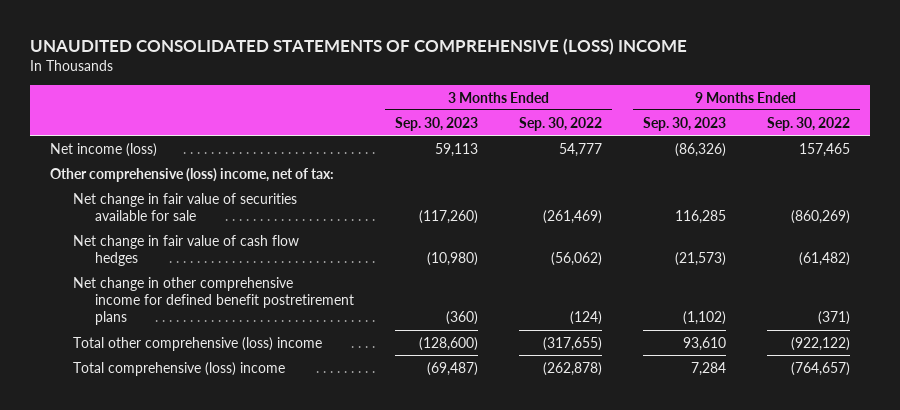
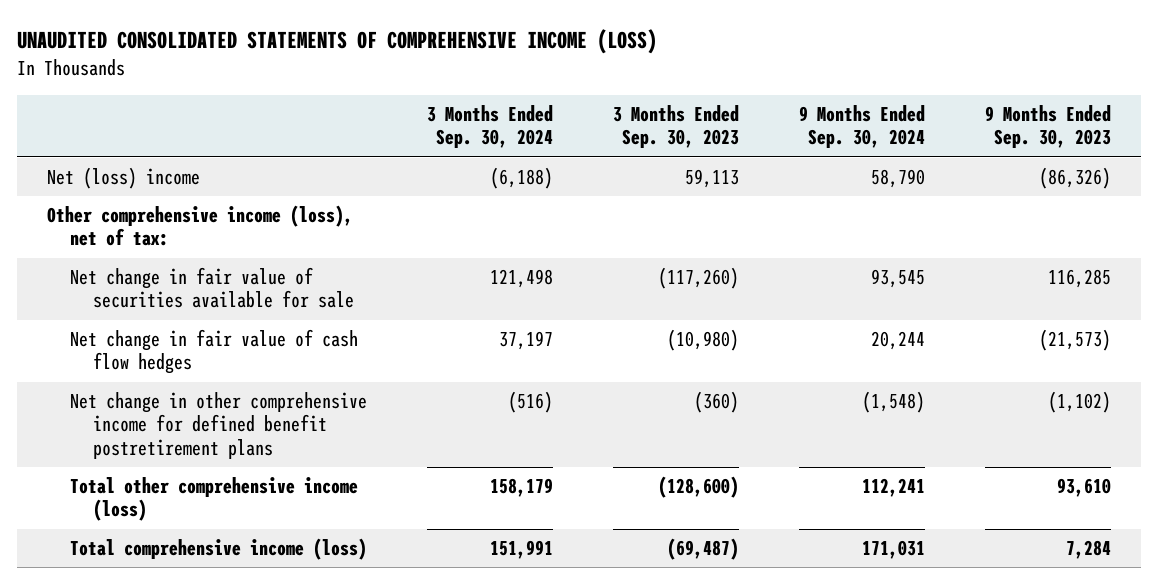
[29,37,687,55] UNAUDITED CONSOLIDATED STATEMENTS OF COMPREHENSIVE (LOSS) INCOME -> [16,28,657,54] UNAUDITED CONSOLIDATED STATEMENTS OF COMPREHENSIVE INCOME (LOSS)
[518,116,602,131] Sep. 30, 2022 -> none
[766,116,850,131] Sep. 30, 2022 -> none
none -> [426,105,553,149] 3 Months Ended Sep. 30, 2024
none -> [798,105,925,149] 9 Months Ended Sep. 30, 2024
[50,142,158,157] Net income (loss) -> [46,167,200,190] Net (loss) income
[50,167,335,182] Other comprehensive (loss) income, net of tax: -> [46,205,353,247] Other comprehensive income (loss), net of tax:
[72,336,322,351] Total other comprehensive (loss) income -> [69,477,358,522] Total other comprehensive income (loss)
[72,361,285,376] Total comprehensive (loss) income -> [69,538,367,561] Total comprehensive income (loss)

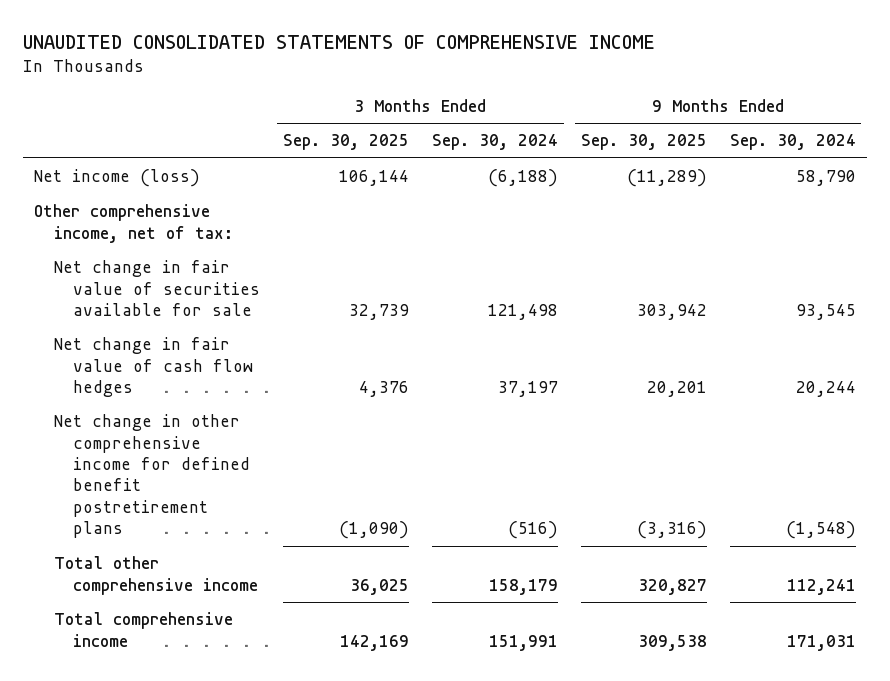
[16,28,657,54] UNAUDITED CONSOLIDATED STATEMENTS OF COMPREHENSIVE INCOME (LOSS) -> [23,35,656,50] UNAUDITED CONSOLIDATED STATEMENTS OF COMPREHENSIVE INCOME
[612,105,739,149] 3 Months Ended Sep. 30, 2023 -> none
[984,105,1111,149] 9 Months Ended Sep. 30, 2023 -> none
none -> [282,134,409,151] Sep. 30, 2025
none -> [580,134,707,151] Sep. 30, 2025
[46,167,200,190] Net (loss) income -> [34,169,201,188] Net income (loss)
[46,205,353,247] Other comprehensive income (loss), net of tax: -> [34,204,233,243] Other comprehensive income, net of tax:
[69,477,358,522] Total other comprehensive income (loss) -> [53,556,258,595] Total other comprehensive income
[69,538,367,561] Total comprehensive income (loss) -> [53,612,233,647] Total comprehensive income

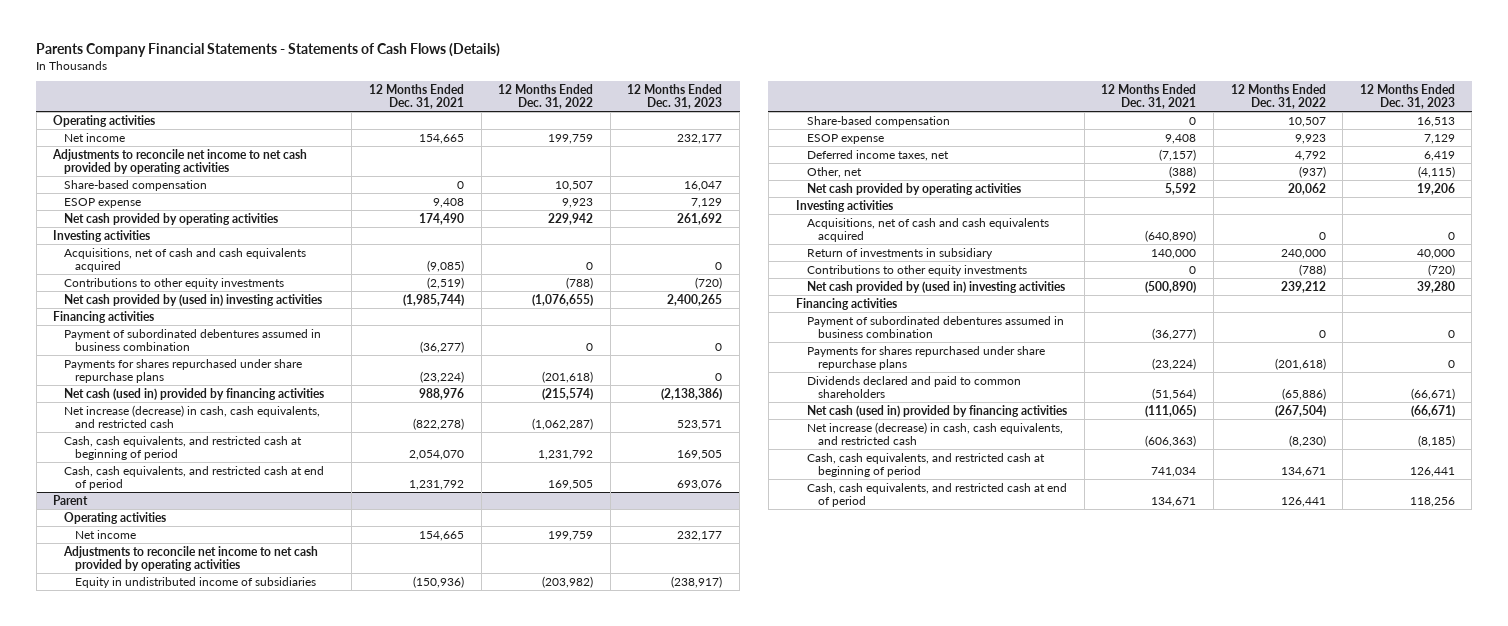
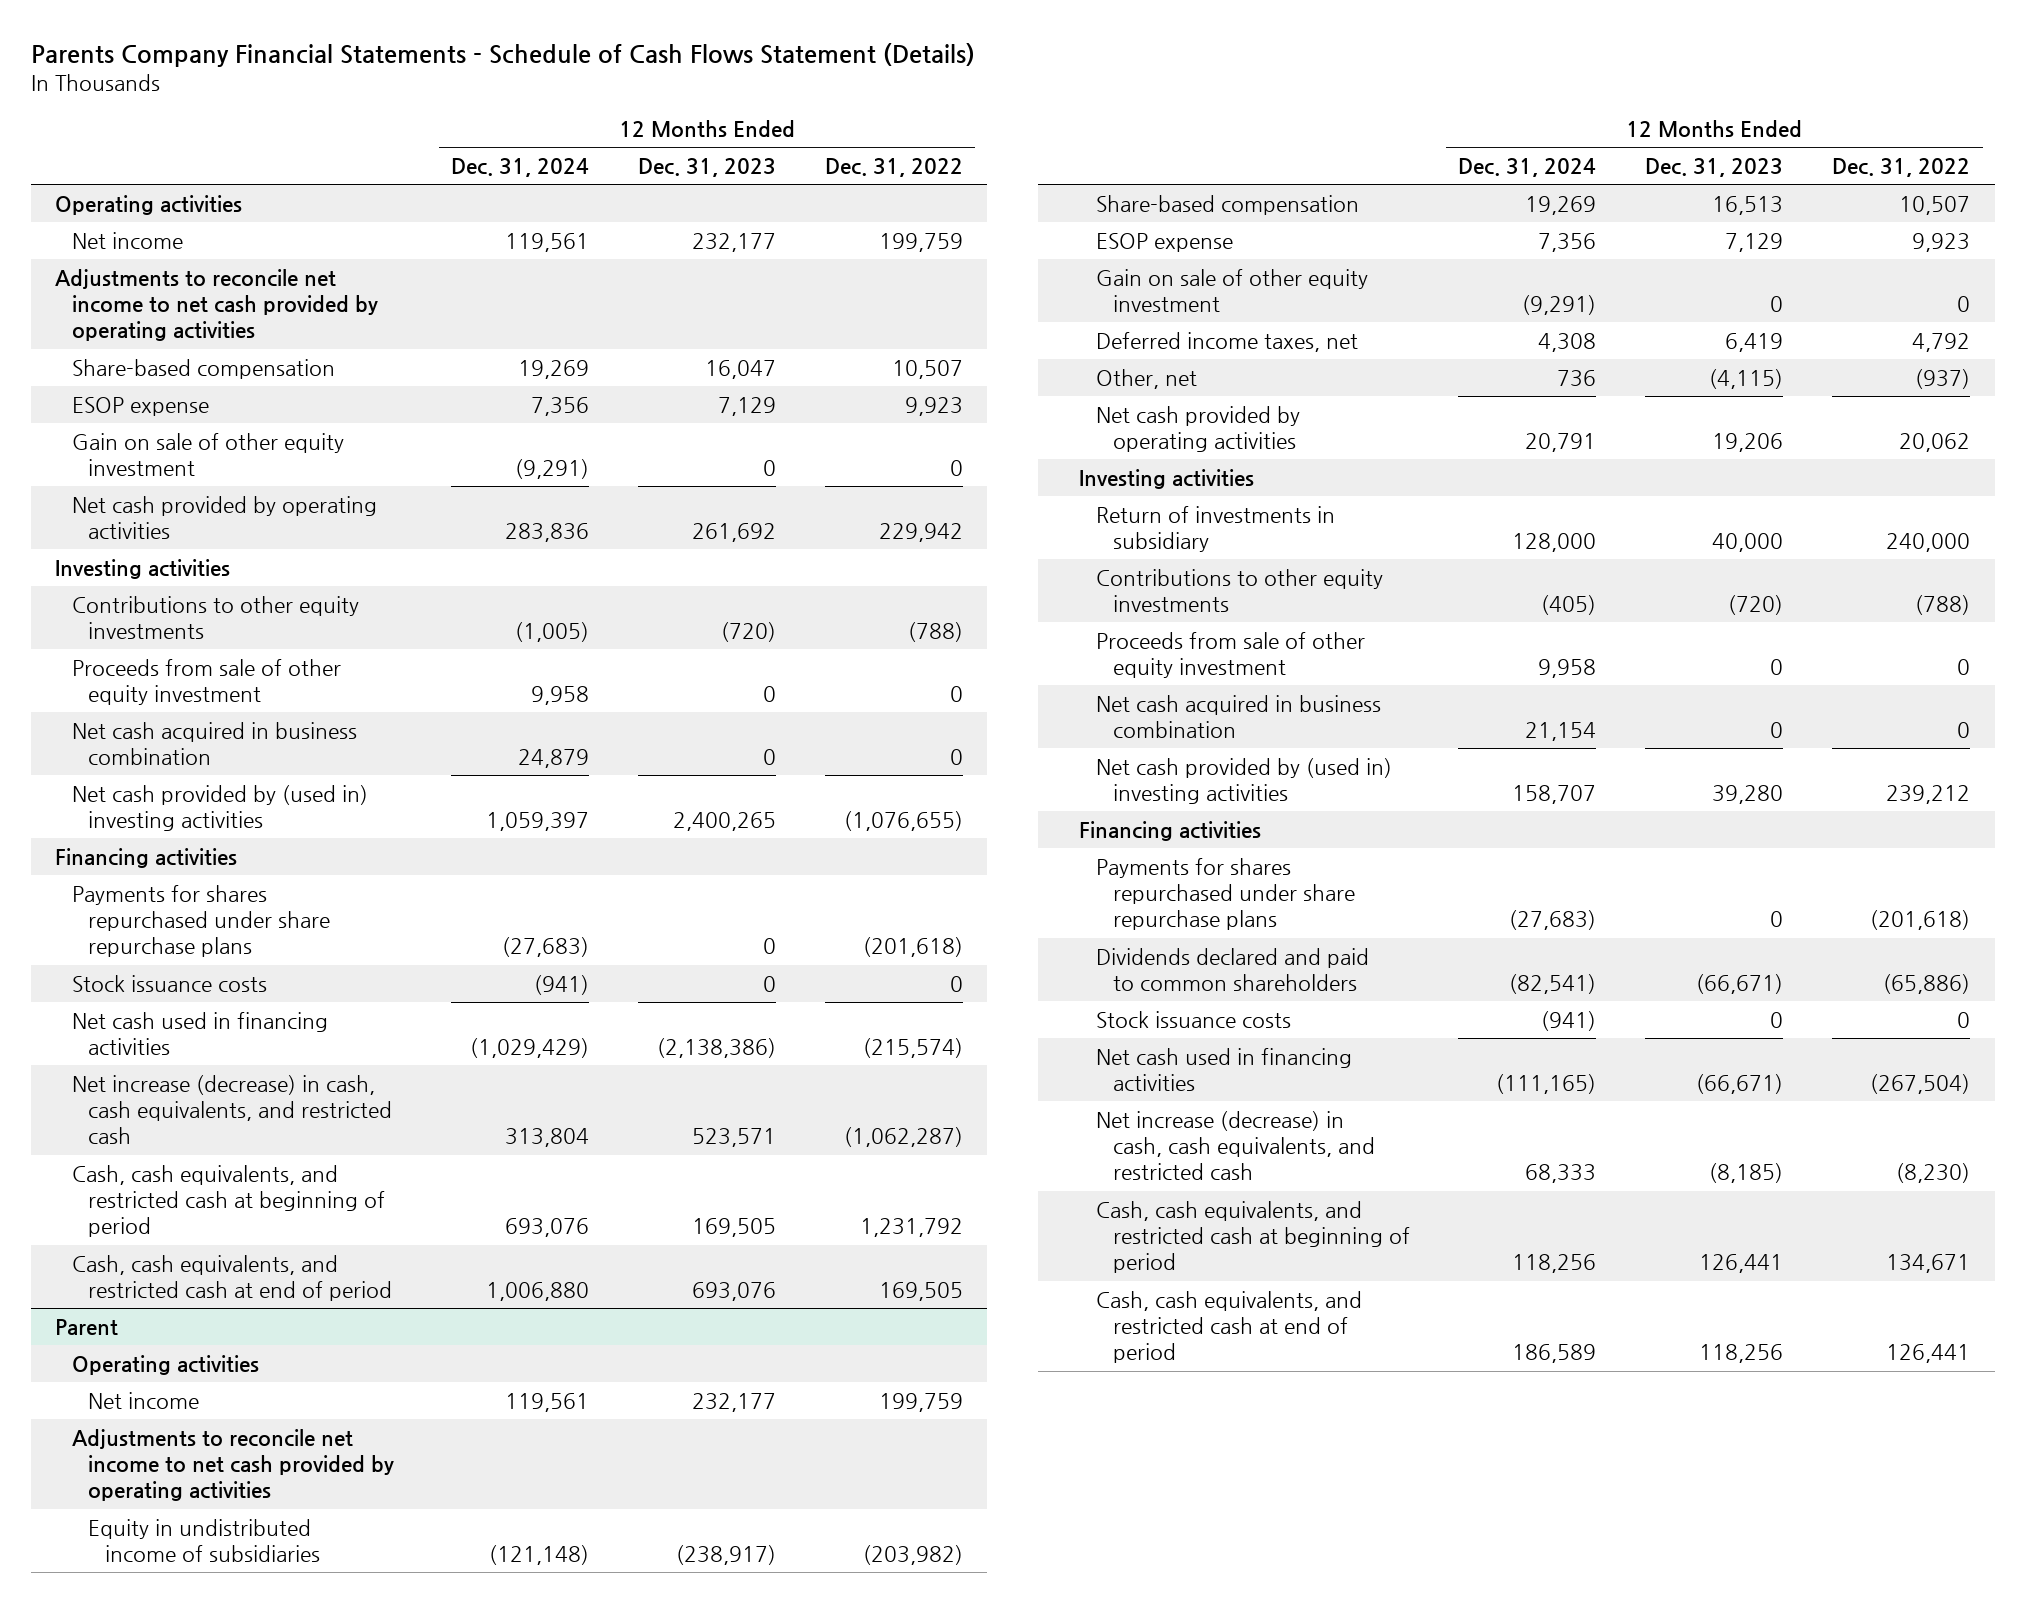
[36,43,501,58] Parents Company Financial Statements - Statements of Cash Flows (Details) -> [30,43,975,68] Parents Company Financial Statements - Schedule of Cash Flows Statement (Details)
[369,83,465,110] 12 Months Ended Dec. 31, 2021 -> none
none -> [450,158,589,178] Dec. 31, 2024
none -> [71,432,344,476] Gain on sale of other equity investment
[64,247,307,272] Acquisitions, net of cash and cash equivalents acquired -> none
none -> [71,658,341,705] Proceeds from sale of other equity investment
none -> [71,721,357,765] Net cash acquired in business combination
[64,328,322,351] Payment of subordinated debentures assumed in business combination -> none
none -> [71,974,267,992] Stock issuance costs
[64,387,325,400] Net cash (used in) provided by financing activities -> [71,1011,328,1055] Net cash used in financing activities
none -> [1095,268,1368,312] Gain on sale of other equity investment
[807,217,1050,242] Acquisitions, net of cash and cash equivalents acquired -> none
none -> [1095,631,1365,678] Proceeds from sale of other equity investment
none -> [1095,694,1381,738] Net cash acquired in business combination
[807,315,1065,338] Payment of subordinated debentures assumed in business combination -> none
none -> [1095,1010,1291,1028] Stock issuance costs
[807,404,1068,417] Net cash (used in) provided by financing activities -> [1095,1047,1352,1091] Net cash used in financing activities

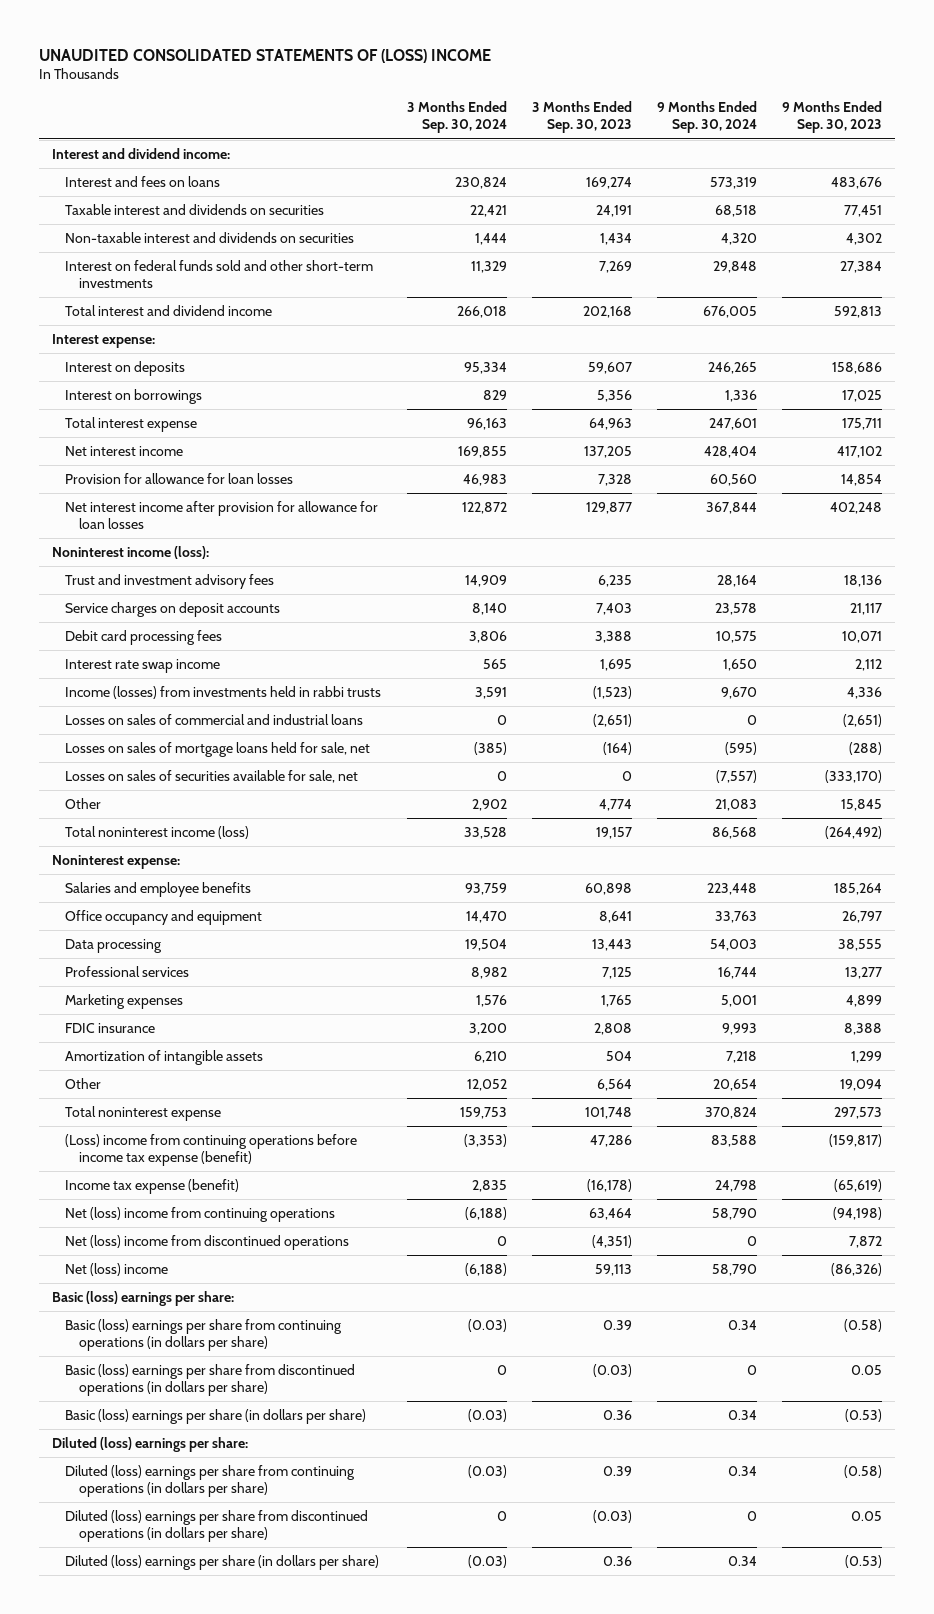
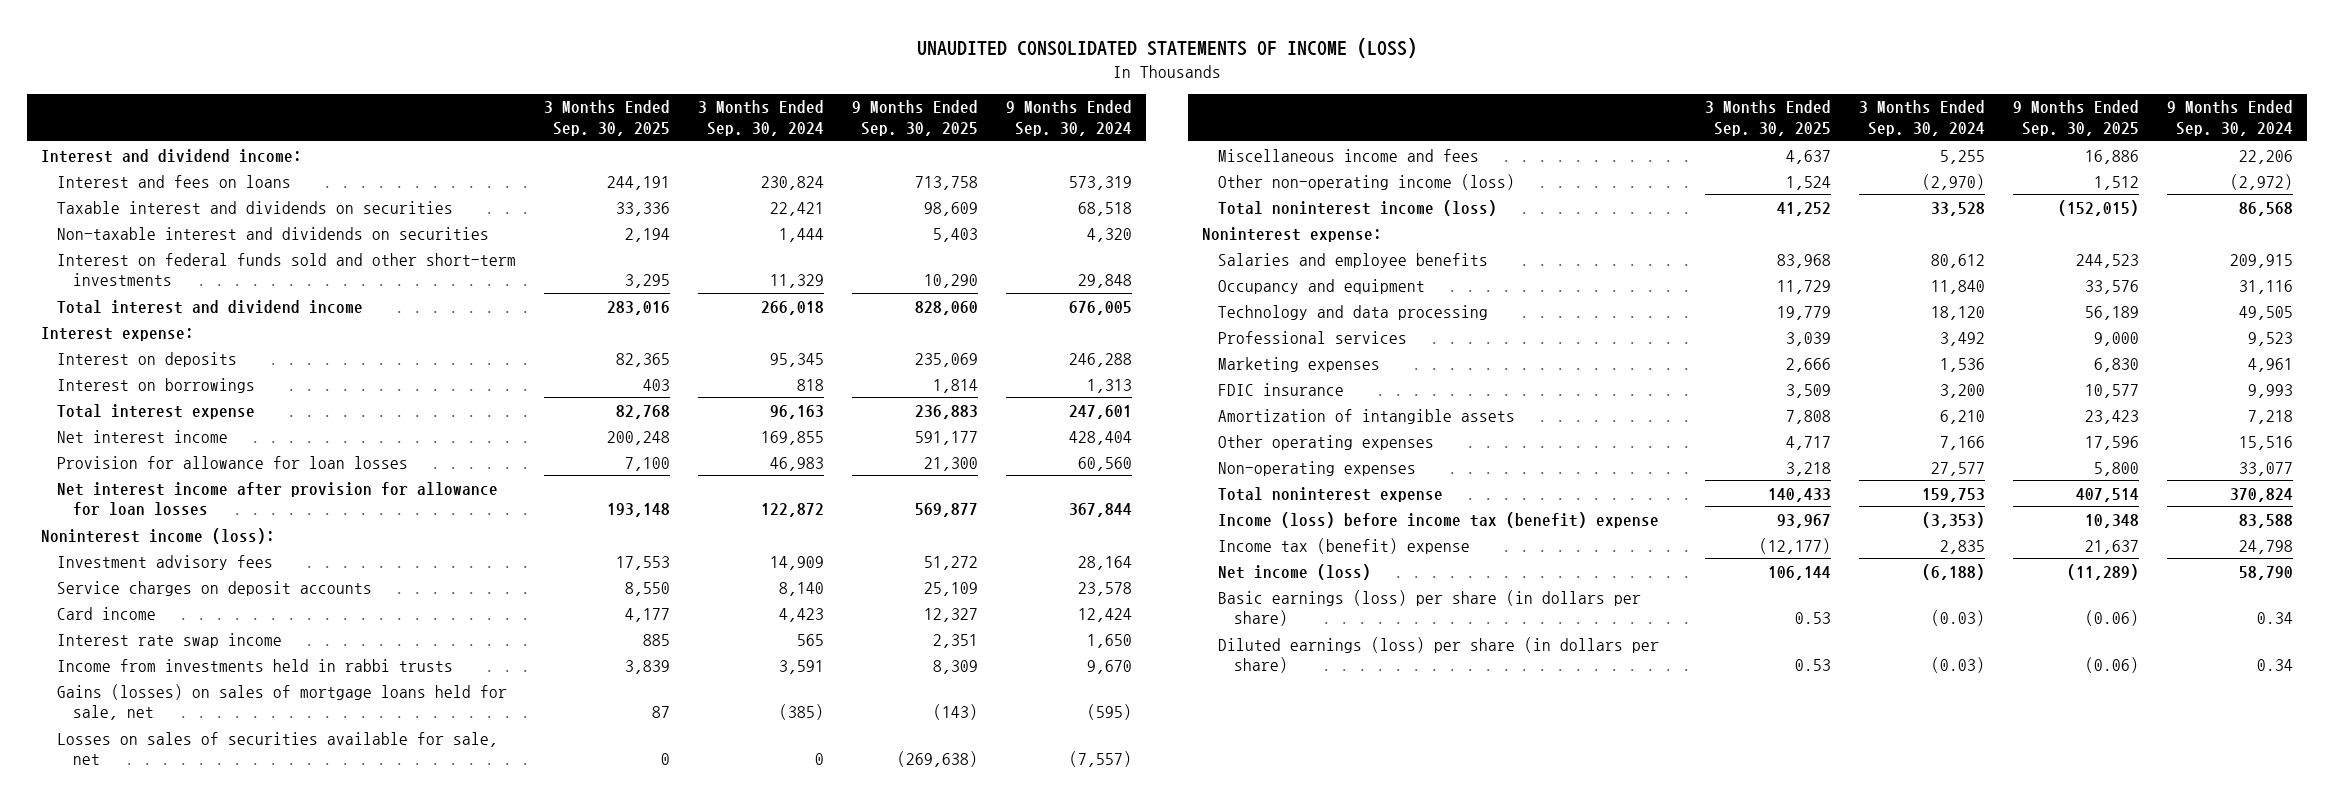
[39,48,492,63] UNAUDITED CONSOLIDATED STATEMENTS OF (LOSS) INCOME -> [916,37,1417,58] UNAUDITED CONSOLIDATED STATEMENTS OF INCOME (LOSS)
[531,101,632,134] 3 Months Ended Sep. 30, 2023 -> none
[782,101,883,134] 9 Months Ended Sep. 30, 2023 -> none
none -> [543,100,670,136] 3 Months Ended Sep. 30, 2025
none -> [851,100,978,136] 9 Months Ended Sep. 30, 2025
[463,361,507,374] 95,334 -> [769,352,824,367] 95,345
[708,361,758,374] 246,265 -> [1068,352,1132,367] 246,288
[482,389,507,400] 829 -> [796,378,824,391] 818
[725,389,758,402] 1,336 -> [1086,378,1132,393] 1,313
[65,573,275,589] Trust and investment advisory fees -> [56,554,273,570] Investment advisory fees
[65,629,223,645] Debit card processing fees -> [56,606,156,620] Card income
[468,630,507,643] 3,806 -> [778,607,824,622] 4,423
[716,630,758,643] 10,575 -> [1077,607,1132,622] 12,424
[65,713,364,725] Losses on sales of commercial and industrial loans -> none
[65,685,382,699] Income (losses) from investments held in rabbi trusts -> [56,658,453,672] Income from investments held in rabbi trusts
[65,741,371,757] Losses on sales of mortgage loans held for sale, net -> [56,683,507,721] Gains (losses) on sales of mortgage loans held for sale, net
[65,797,102,809] Other -> none
none -> [1217,148,1479,162] Miscellaneous income and fees
none -> [1217,173,1515,190] Other non-operating income (loss)
[464,882,507,895] 93,759 -> [1930,253,1985,268] 80,612
[707,882,758,895] 223,448 -> [2229,253,2293,268] 209,915
[65,909,263,925] Office occupancy and equipment -> [1217,278,1425,294] Occupancy and equipment
[465,910,507,923] 14,470 -> [1930,279,1985,294] 11,840
[715,910,758,923] 33,763 -> [2238,279,2293,294] 31,116
[65,938,163,953] Data processing -> [1217,304,1488,320] Technology and data processing
[464,938,507,951] 19,504 -> [1930,305,1985,320] 18,120
[710,938,758,951] 54,003 -> [2238,305,2293,320] 49,505
[470,966,507,979] 8,982 -> [1939,331,1985,346] 3,492
[718,966,758,979] 16,744 -> [2247,331,2293,346] 9,523
[475,994,507,1007] 1,576 -> [1939,357,1985,372] 1,536
[721,994,758,1007] 5,001 -> [2247,357,2293,372] 4,961
[65,1077,102,1089] Other -> none
none -> [1217,434,1434,450] Other operating expenses
none -> [1217,460,1416,476] Non-operating expenses
[65,1206,336,1222] Net (loss) income from continuing operations -> none
[65,1234,350,1250] Net (loss) income from discontinued operations -> none
[51,1290,234,1306] Basic (loss) earnings per share: -> none
[65,1318,343,1352] Basic (loss) earnings per share from continuing operations (in dollars per share) -> none
[65,1363,356,1397] Basic (loss) earnings per share from discontinued operations (in dollars per share) -> none
[51,1436,248,1452] Diluted (loss) earnings per share: -> none
[65,1464,356,1498] Diluted (loss) earnings per share from continuing operations (in dollars per share) -> none
[65,1509,369,1543] Diluted (loss) earnings per share from discontinued operations (in dollars per share) -> none
[65,1133,358,1167] (Loss) income from continuing operations before income tax expense (benefit) -> [1217,511,1659,528] Income (loss) before income tax (benefit) expense
[65,1178,240,1194] Income tax expense (benefit) -> [1217,537,1470,554] Income tax (benefit) expense
[65,1262,169,1276] Net (loss) income -> [1217,563,1371,580] Net income (loss)
[65,1408,367,1424] Basic (loss) earnings per share (in dollars per share) -> [1217,589,1641,627] Basic earnings (loss) per share (in dollars per share)
[65,1554,380,1570] Diluted (loss) earnings per share (in dollars per share) -> [1217,636,1659,674] Diluted earnings (loss) per share (in dollars per share)

